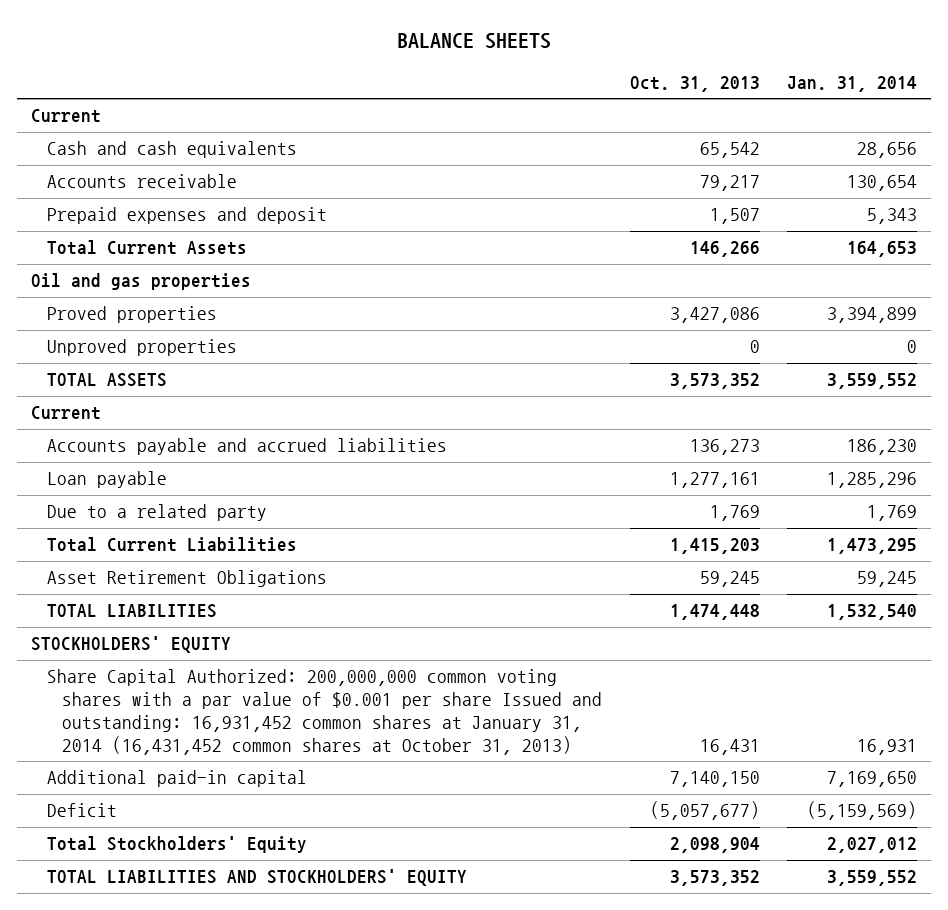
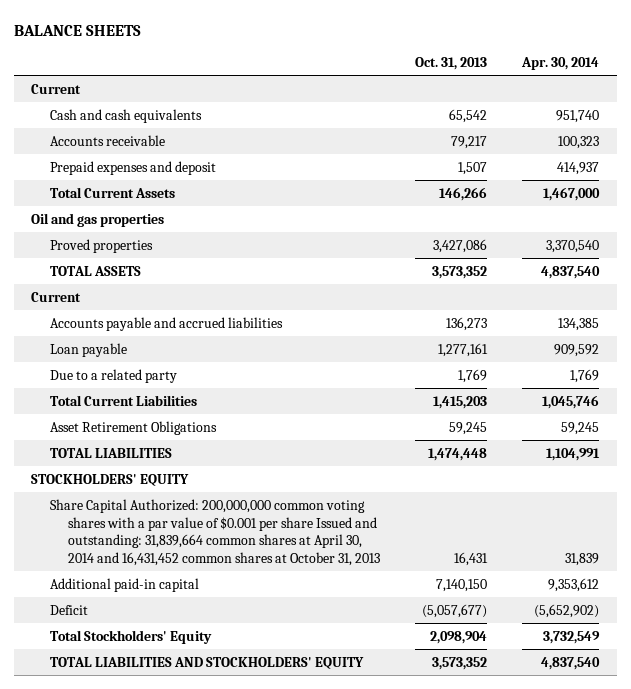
[787,75,918,92] Jan. 31, 2014 -> none
none -> [521,57,600,71] Apr. 30, 2014
[46,339,237,357] Unproved properties -> none
[46,669,603,756] Share Capital Authorized: 200,000,000 common voting shares with a par value of $0.001 per share Issued and outstanding: 16,931,452 common shares at January 31, 2014 (16,431,452 common shares at October 31, 2013) -> [49,498,380,567] Share Capital Authorized: 200,000,000 common voting shares with a par value of $0.001 per share Issued and outstanding: 31,839,664 common shares at April 30, 2014 and 16,431,452 common shares at October 31, 2013

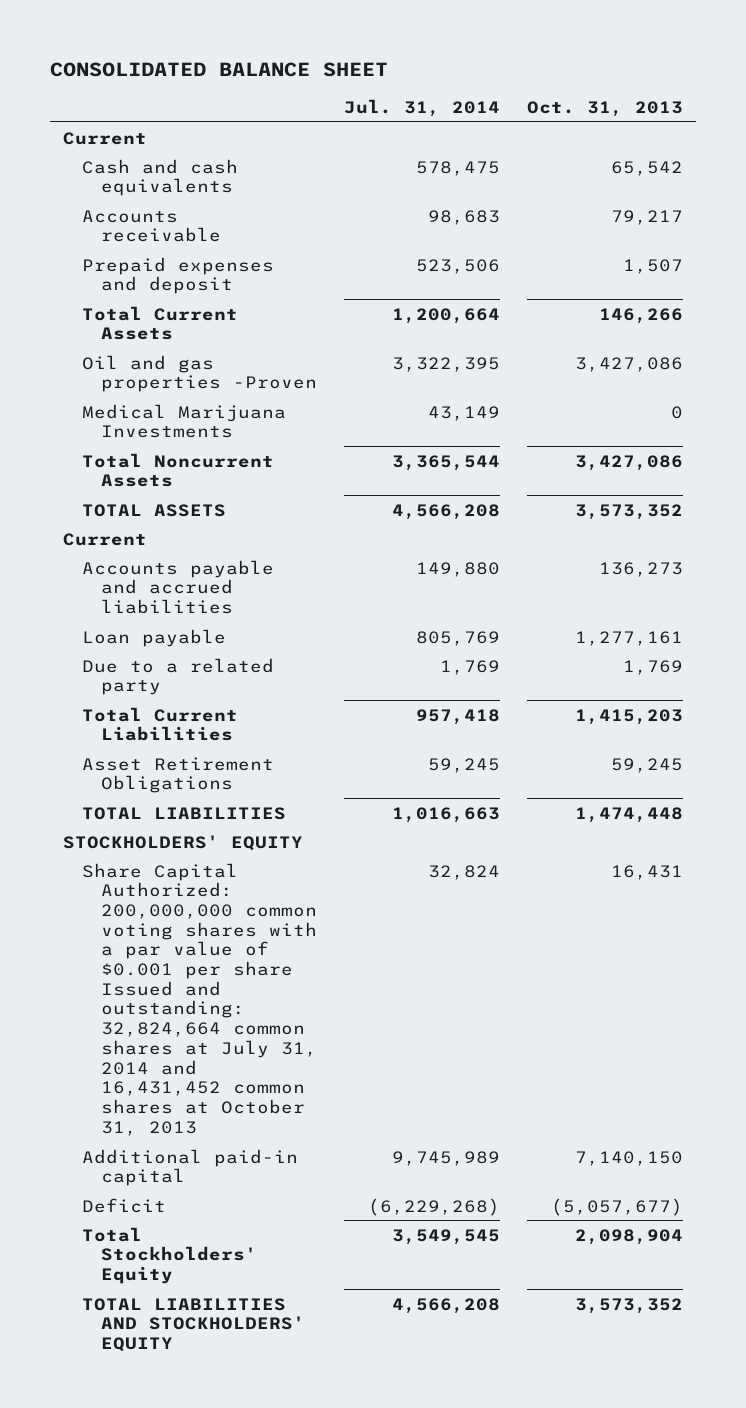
[13,24,141,36] BALANCE SHEETS -> [49,61,388,77] CONSOLIDATED BALANCE SHEET
[521,57,600,71] Apr. 30, 2014 -> none
none -> [343,98,500,117] Jul. 31, 2014
[31,212,165,227] Oil and gas properties -> none
[49,238,153,253] Proved properties -> [81,354,317,393] Oil and gas properties -Proven
none -> [81,403,286,439] Medical Marijuana Investments
none -> [81,452,274,488] Total Noncurrent Assets
[49,498,380,567] Share Capital Authorized: 200,000,000 common voting shares with a par value of $0.001 per share Issued and outstanding: 31,839,664 common shares at April 30, 2014 and 16,431,452 common shares at October 31, 2013 -> [81,862,317,1136] Share Capital Authorized: 200,000,000 common voting shares with a par value of $0.001 per share Issued and outstanding: 32,824,664 common shares at July 31, 2014 and 16,431,452 common shares at October 31, 2013

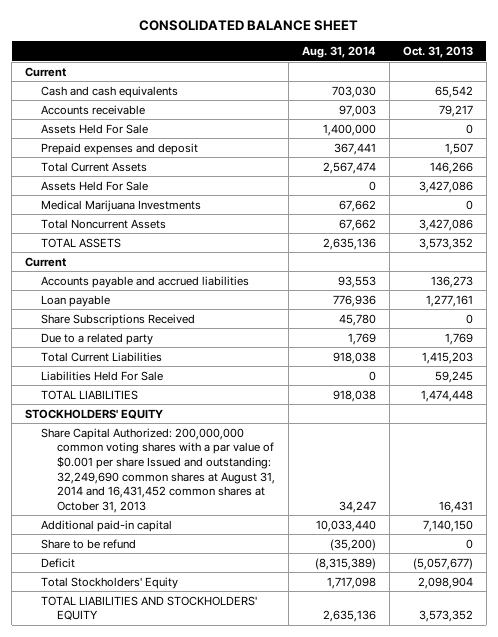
[343,98,500,117] Jul. 31, 2014 -> none
none -> [301,46,376,59] Aug. 31, 2014
none -> [41,123,149,134] Assets Held For Sale
[81,354,317,393] Oil and gas properties -Proven -> [41,180,149,191] Assets Held For Sale
none -> [41,313,196,326] Share Subscriptions Received
[81,756,274,794] Asset Retirement Obligations -> [41,370,164,381] Liabilities Held For Sale
[81,862,317,1136] Share Capital Authorized: 200,000,000 common voting shares with a par value of $0.001 per share Issued and outstanding: 32,824,664 common shares at July 31, 2014 and 16,431,452 common shares at October 31, 2013 -> [41,427,275,513] Share Capital Authorized: 200,000,000 common voting shares with a par value of $0.001 per share Issued and outstanding: 32,249,690 common shares at August 31, 2014 and 16,431,452 common shares at October 31, 2013
none -> [41,538,137,549] Share to be refund

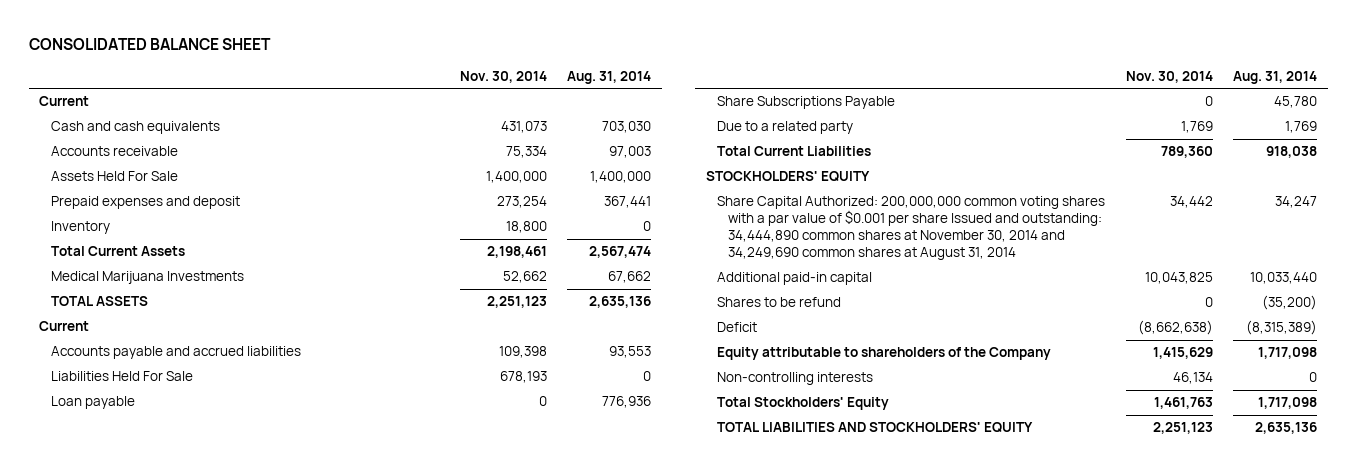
[402,46,473,59] Oct. 31, 2013 -> none
none -> [459,70,547,83] Nov. 30, 2014
none -> [50,221,110,235] Inventory
[41,180,149,191] Assets Held For Sale -> none
[41,218,167,229] Total Noncurrent Assets -> none
[41,370,164,381] Liabilities Held For Sale -> [50,371,193,382] Liabilities Held For Sale
[41,313,196,326] Share Subscriptions Received -> [716,96,895,110] Share Subscriptions Payable
[41,389,139,400] TOTAL LIABILITIES -> none
[41,427,275,513] Share Capital Authorized: 200,000,000 common voting shares with a par value of $0.001 per share Issued and outstanding: 32,249,690 common shares at August 31, 2014 and 16,431,452 common shares at October 31, 2013 -> [716,196,1105,261] Share Capital Authorized: 200,000,000 common voting shares with a par value of $0.001 per share Issued and outstanding: 34,444,890 common shares at November 30, 2014 and 34,249,690 common shares at August 31, 2014
[41,538,137,549] Share to be refund -> [716,297,841,308] Shares to be refund
none -> [716,347,1051,361] Equity attributable to shareholders of the Company
none -> [716,372,873,386] Non-controlling interests

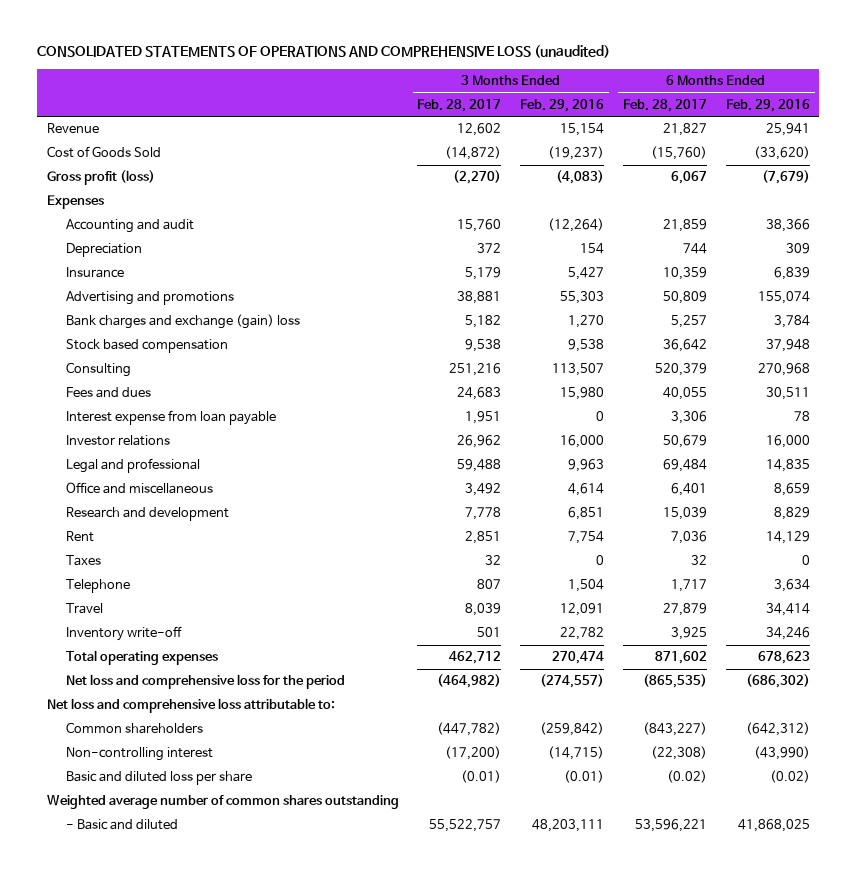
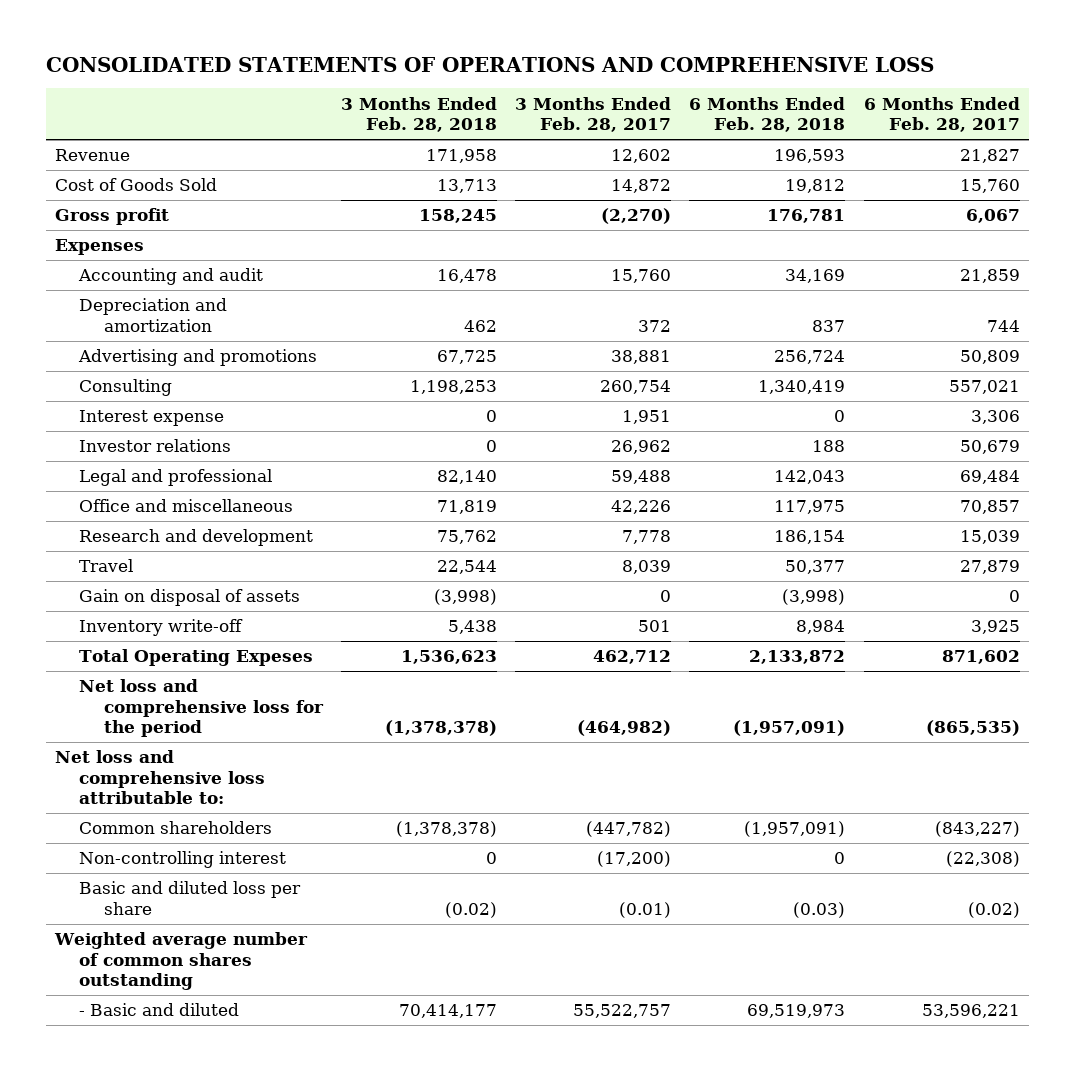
[37,45,611,59] CONSOLIDATED STATEMENTS OF OPERATIONS AND COMPREHENSIVE LOSS (unaudited) -> [45,56,934,72] CONSOLIDATED STATEMENTS OF OPERATIONS AND COMPREHENSIVE LOSS
[520,98,605,112] Feb. 29, 2016 -> none
[725,98,810,112] Feb. 29, 2016 -> none
none -> [341,96,498,133] 3 Months Ended Feb. 28, 2018
none -> [689,96,846,133] 6 Months Ended Feb. 28, 2018
[445,146,502,161] (14,872) -> [611,179,672,194] 14,872
[651,146,708,161] (15,760) -> [959,179,1020,194] 15,760
[46,170,155,186] Gross profit (loss) -> [54,208,169,226] Gross profit
[65,267,124,279] Insurance -> none
[65,243,142,258] Depreciation -> [79,298,228,332] Depreciation and amortization
[65,314,300,330] Bank charges and exchange (gain) loss -> none
[65,339,228,354] Stock based compensation -> none
[65,387,151,399] Fees and dues -> none
[449,363,502,377] 251,216 -> [600,380,672,395] 260,754
[655,363,708,377] 520,379 -> [948,380,1020,395] 557,021
[65,410,276,426] Interest expense from loan payable -> [79,410,225,427] Interest expense
[465,483,502,497] 3,492 -> [611,500,672,515] 42,226
[671,483,708,497] 6,401 -> [959,500,1020,515] 70,857
[65,531,94,543] Rent -> none
[65,555,101,567] Taxes -> none
[65,579,130,594] Telephone -> none
none -> [79,589,301,607] Gain on disposal of assets
[65,650,218,666] Total operating expenses -> [79,649,314,667] Total Operating Expeses

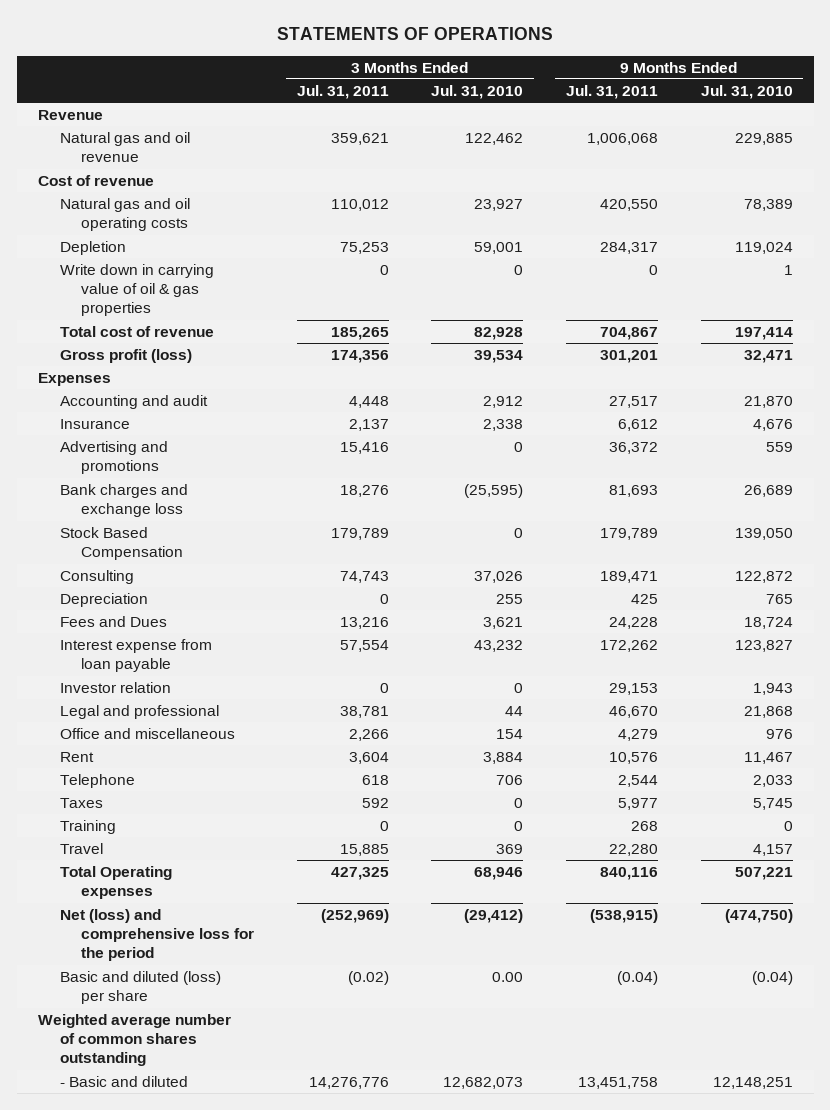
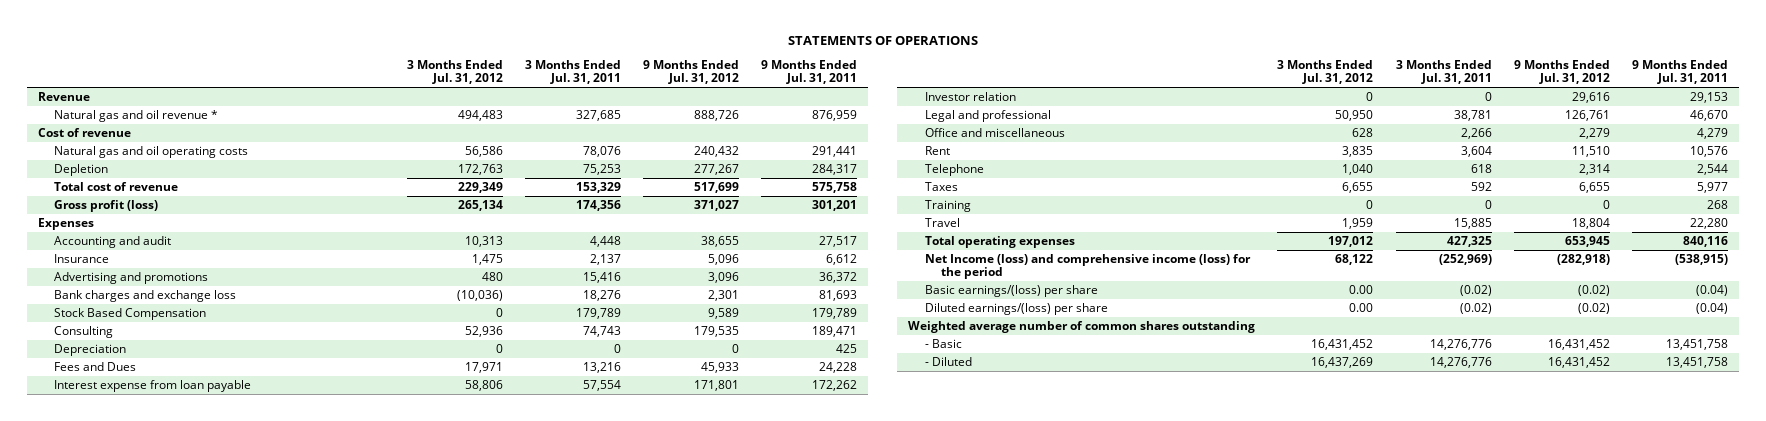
[431,84,524,99] Jul. 31, 2010 -> none
[700,84,793,99] Jul. 31, 2010 -> none
none -> [406,60,503,85] 3 Months Ended Jul. 31, 2012
none -> [643,60,740,85] 9 Months Ended Jul. 31, 2012
[59,131,190,163] Natural gas and oil revenue -> [54,110,219,123] Natural gas and oil revenue *
[330,132,389,145] 359,621 -> [576,110,622,122] 327,685
[586,132,658,145] 1,006,068 -> [812,110,858,122] 876,959
[330,198,389,211] 110,012 -> [583,146,622,158] 78,076
[599,198,658,211] 420,550 -> [812,146,858,158] 291,441
[59,263,214,317] Write down in carrying value of oil & gas properties -> none
[330,326,389,340] 185,265 -> [576,182,622,194] 153,329
[599,326,658,340] 704,867 -> [812,182,858,194] 575,758
[59,865,172,900] Total Operating expenses -> [924,236,1075,249] Total operating expenses
[59,908,255,962] Net (loss) and comprehensive loss for the period -> [924,254,1251,280] Net Income (loss) and comprehensive income (loss) for the period
none -> [924,285,1098,298] Basic earnings/(loss) per share
[59,970,221,1005] Basic and diluted (loss) per share -> [924,303,1108,316] Diluted earnings/(loss) per share
none -> [924,339,962,349] - Basic
[59,1075,188,1087] - Basic and diluted -> [924,357,972,367] - Diluted

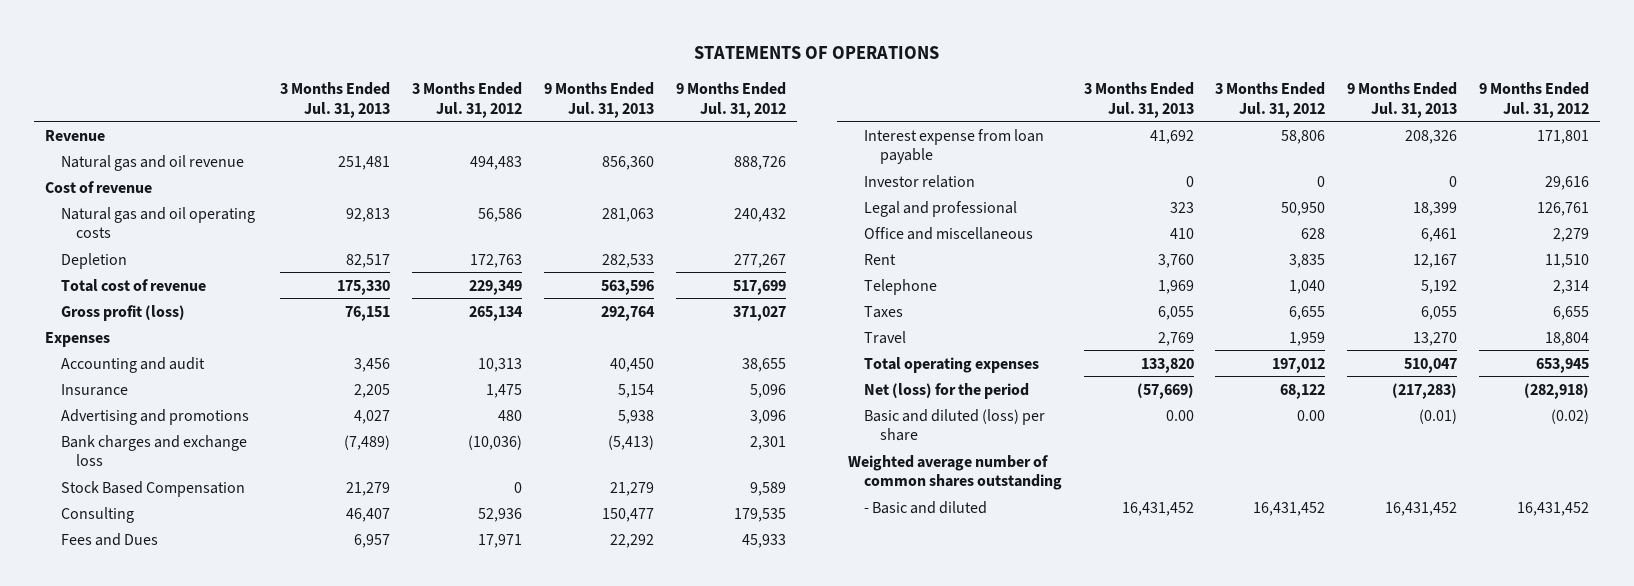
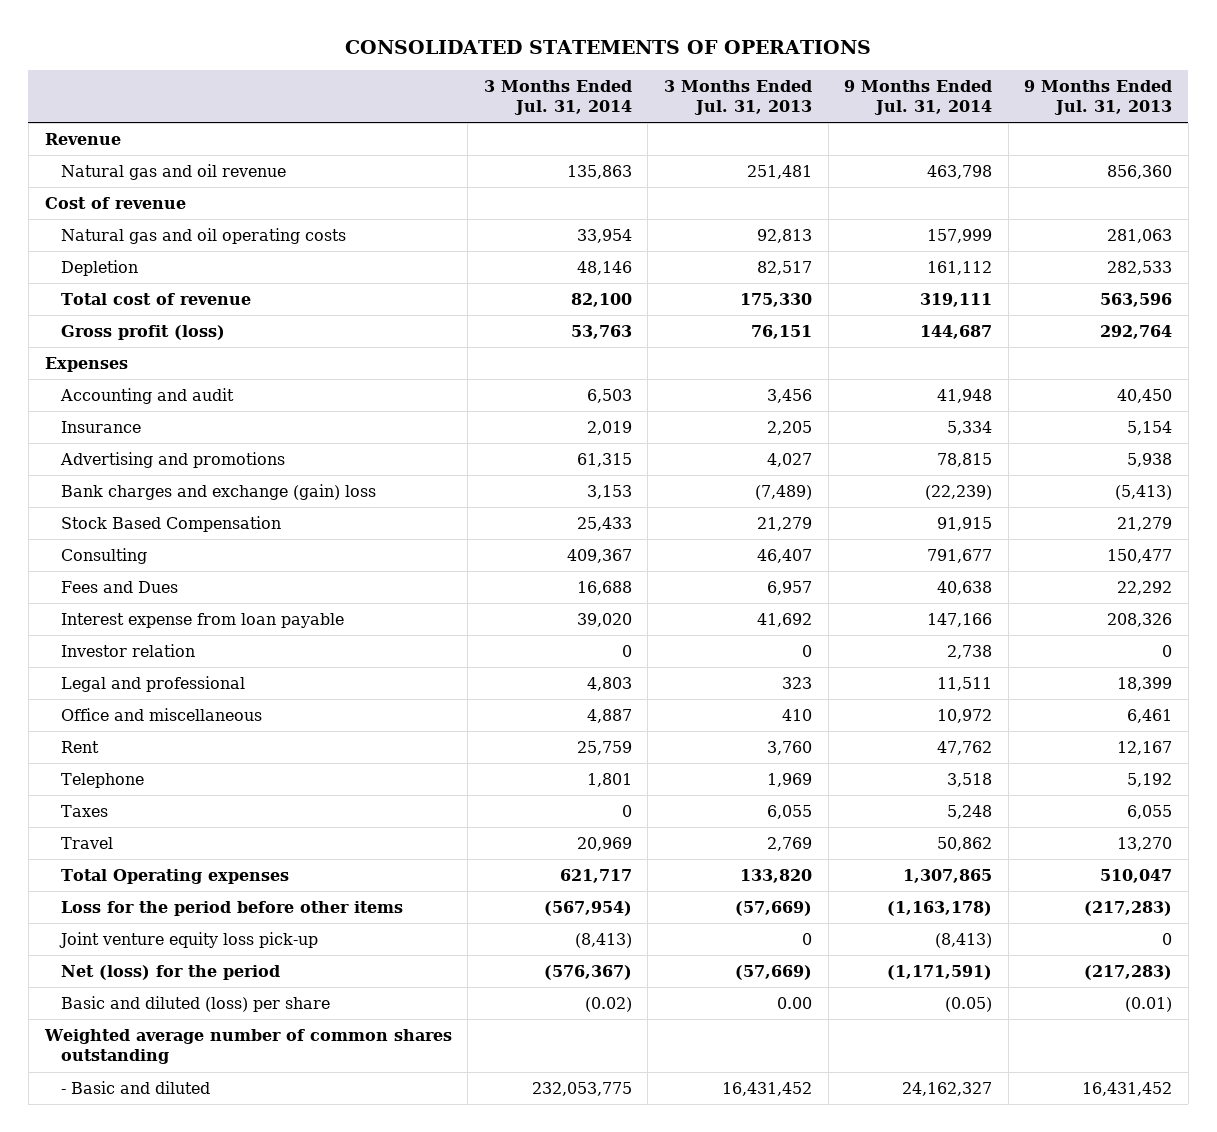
[693,46,939,60] STATEMENTS OF OPERATIONS -> [345,39,872,54] CONSOLIDATED STATEMENTS OF OPERATIONS
[412,81,523,118] 3 Months Ended Jul. 31, 2012 -> none
[675,81,786,118] 9 Months Ended Jul. 31, 2012 -> none
none -> [483,79,632,115] 3 Months Ended Jul. 31, 2014
none -> [844,79,993,115] 9 Months Ended Jul. 31, 2014
[60,434,247,467] Bank charges and exchange loss -> [61,484,377,501] Bank charges and exchange (gain) loss
[863,356,1039,373] Total operating expenses -> [61,869,290,885] Total Operating expenses
none -> [61,901,404,917] Loss for the period before other items
none -> [59,932,319,949] Joint venture equity loss pick-up

